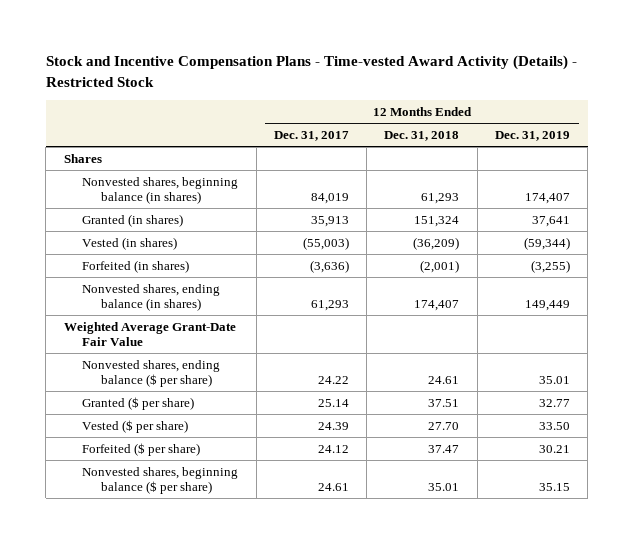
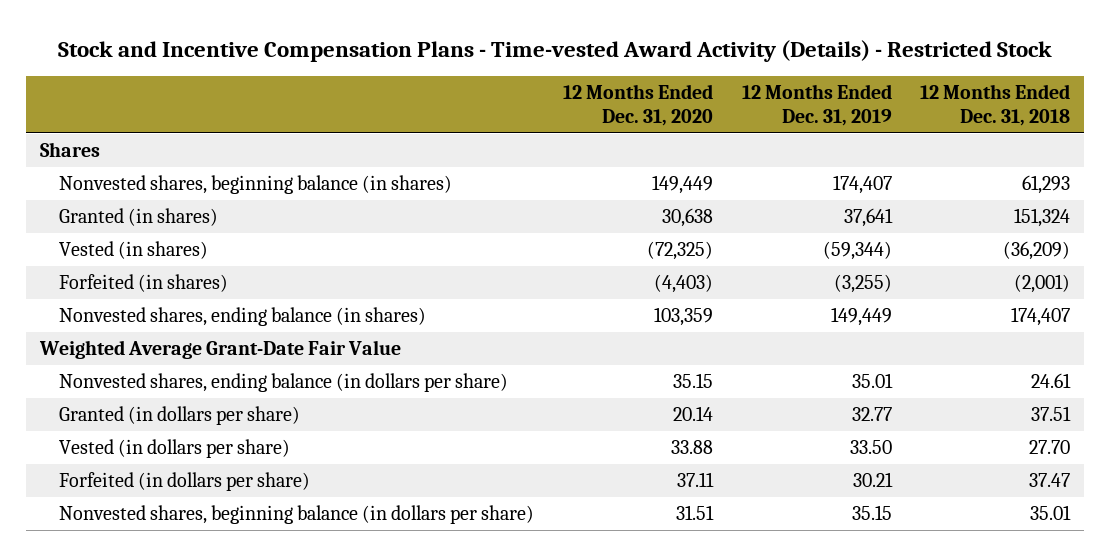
[273,131,349,142] Dec. 31, 2017 -> none
none -> [563,84,714,126] 12 Months Ended Dec. 31, 2020
[82,359,221,388] Nonvested shares, ending balance ($ per share) -> [59,373,509,393] Nonvested shares, ending balance (in dollars per share)
[82,396,195,410] Granted ($ per share) -> [59,406,301,426] Granted (in dollars per share)
[82,419,189,433] Vested ($ per share) -> [59,439,291,459] Vested (in dollars per share)
[82,442,201,456] Forfeited ($ per share) -> [59,472,311,492] Forfeited (in dollars per share)
[82,466,239,495] Nonvested shares, beginning balance ($ per share) -> [59,505,535,525] Nonvested shares, beginning balance (in dollars per share)

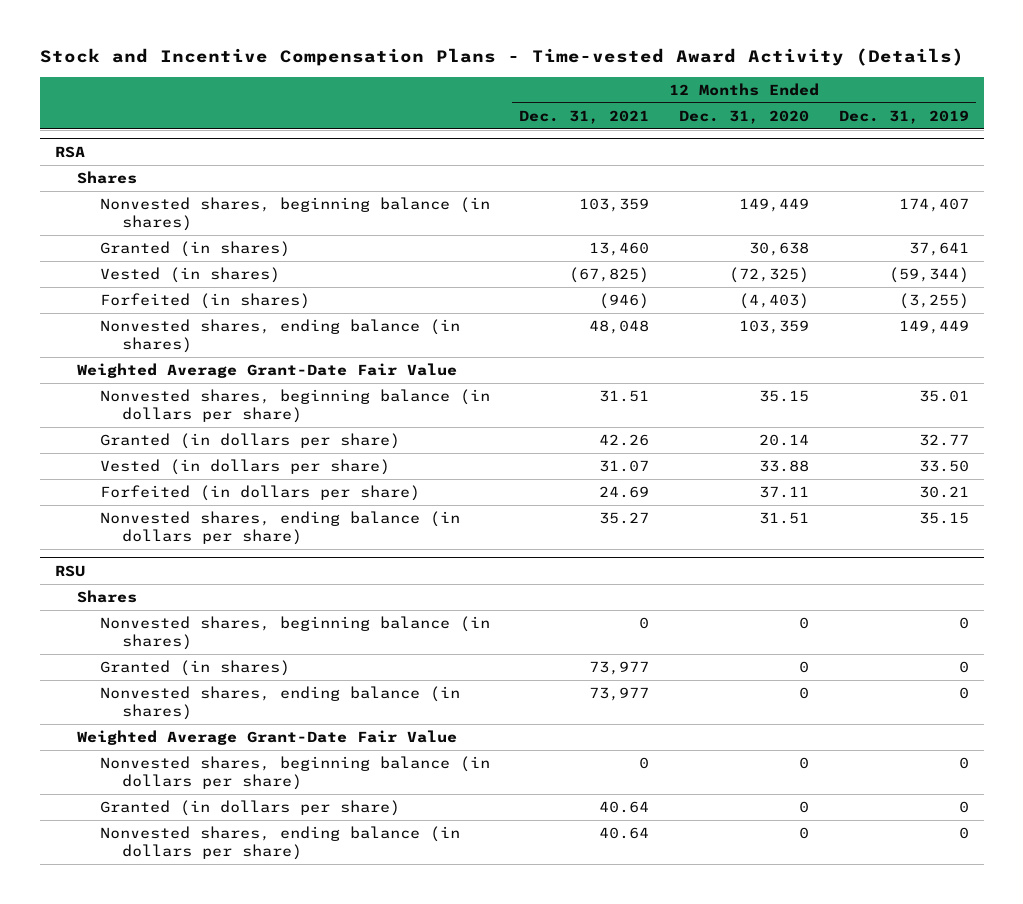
[58,39,1053,62] Stock and Incentive Compensation Plans - Time-vested Award Activity (Details) - Restricted Stock -> [39,48,964,67] Stock and Incentive Compensation Plans - Time-vested Award Activity (Details)
[920,84,1071,126] 12 Months Ended Dec. 31, 2018 -> none
none -> [519,109,650,124] Dec. 31, 2021
none -> [54,145,85,158] RSA
[59,373,509,393] Nonvested shares, ending balance (in dollars per share) -> [99,389,490,423] Nonvested shares, beginning balance (in dollars per share)
none -> [99,511,460,545] Nonvested shares, ending balance (in dollars per share)
none -> [54,564,85,577] RSU
none -> [77,590,138,604] Shares
none -> [99,616,490,650] Nonvested shares, beginning balance (in shares)
none -> [99,660,290,677] Granted (in shares)
none -> [99,686,460,720] Nonvested shares, ending balance (in shares)
none -> [77,730,458,746] Weighted Average Grant-Date Fair Value
[676,505,715,521] 31.51 -> [799,757,810,770] 0
[851,505,892,521] 35.15 -> [958,757,969,770] 0
none -> [99,800,400,817] Granted (in dollars per share)
none -> [99,826,460,860] Nonvested shares, ending balance (in dollars per share)

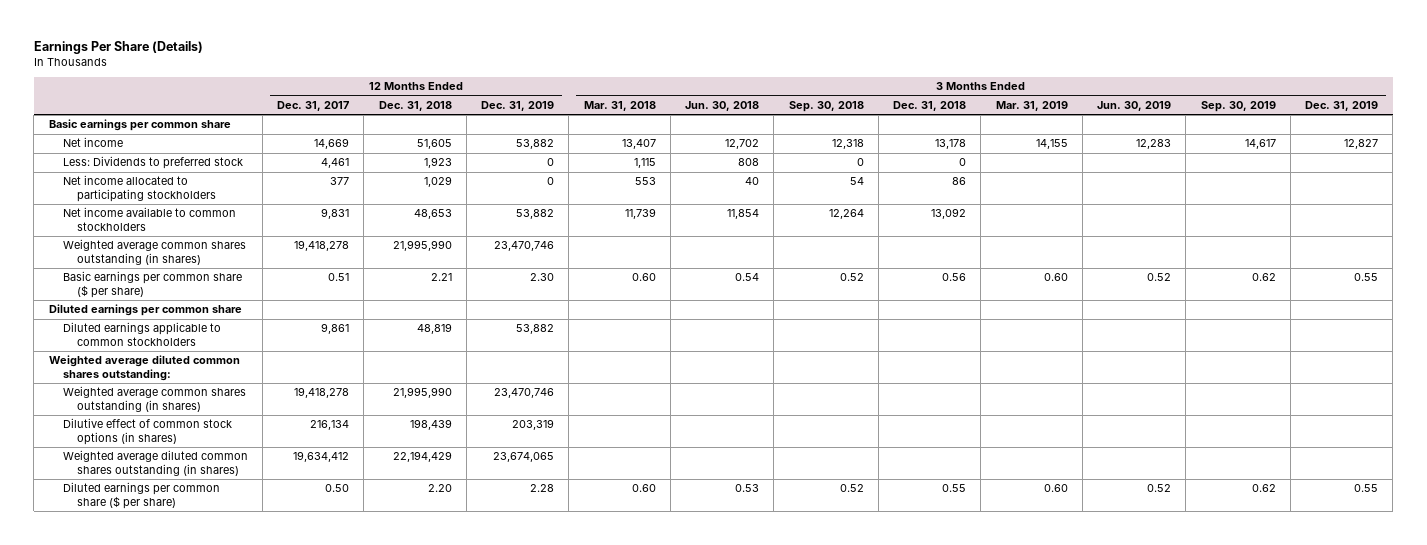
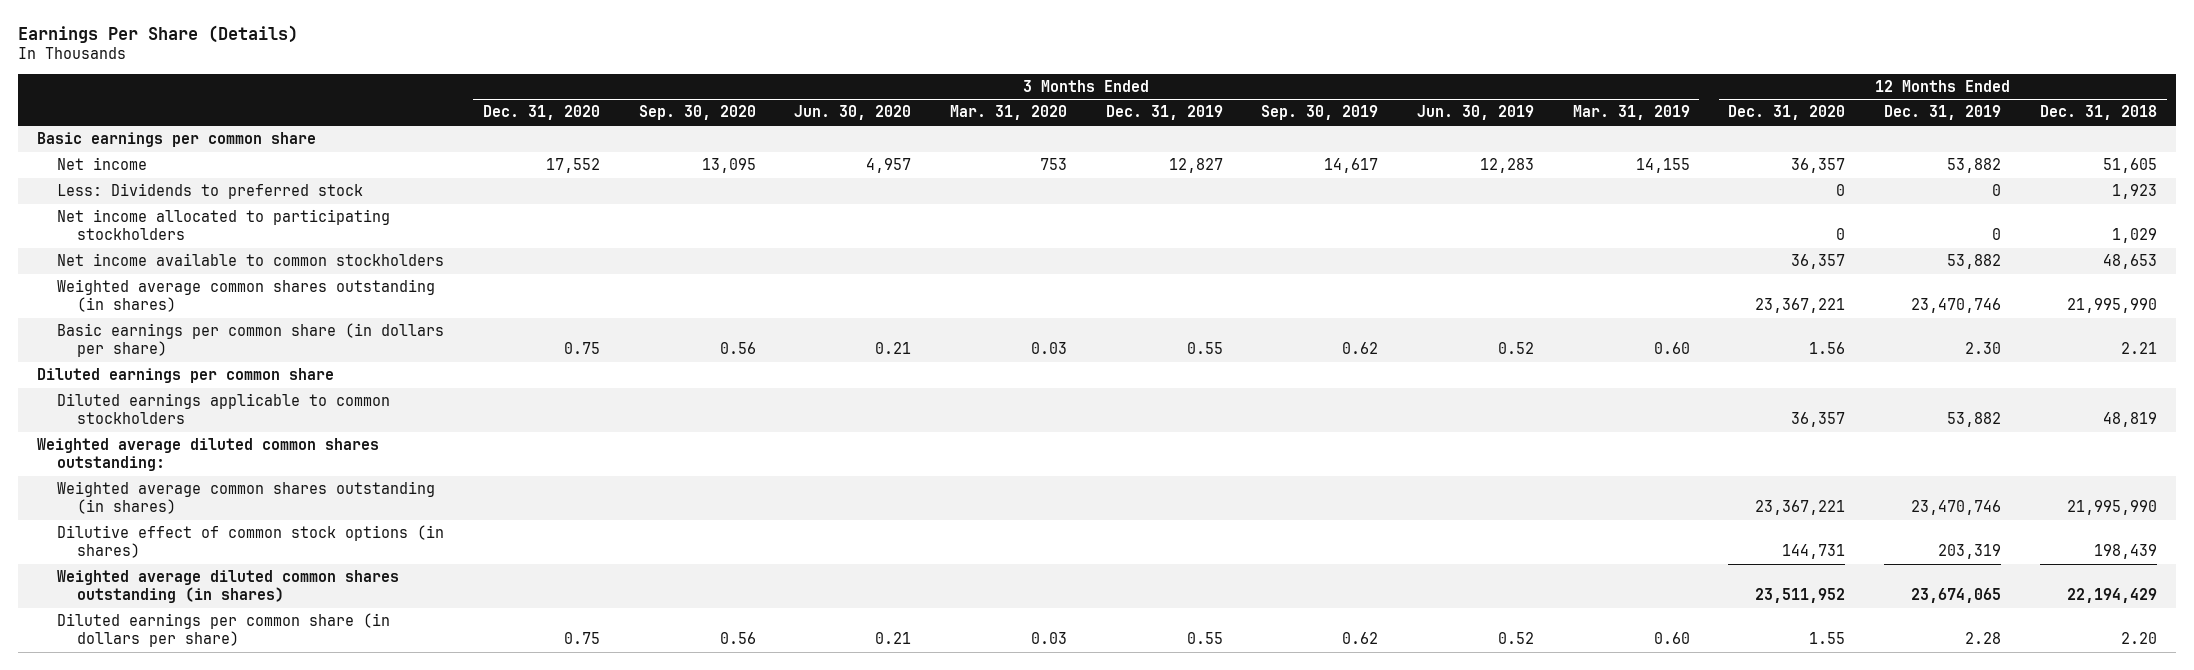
[277,100,350,111] Dec. 31, 2017 -> none
[583,100,656,111] Mar. 31, 2018 -> none
[685,100,760,111] Jun. 30, 2018 -> none
[788,100,864,112] Sep. 30, 2018 -> none
[893,100,967,111] Dec. 31, 2018 -> none
none -> [482,105,600,121] Dec. 31, 2020
none -> [638,105,756,121] Sep. 30, 2020
none -> [794,105,912,121] Jun. 30, 2020
none -> [949,105,1067,121] Mar. 31, 2020
none -> [1728,105,1846,121] Dec. 31, 2020
[62,271,242,298] Basic earnings per common share ($ per share) -> [57,323,445,358] Basic earnings per common share (in dollars per share)
[62,482,220,509] Diluted earnings per common share ($ per share) -> [57,613,391,648] Diluted earnings per common share (in dollars per share)

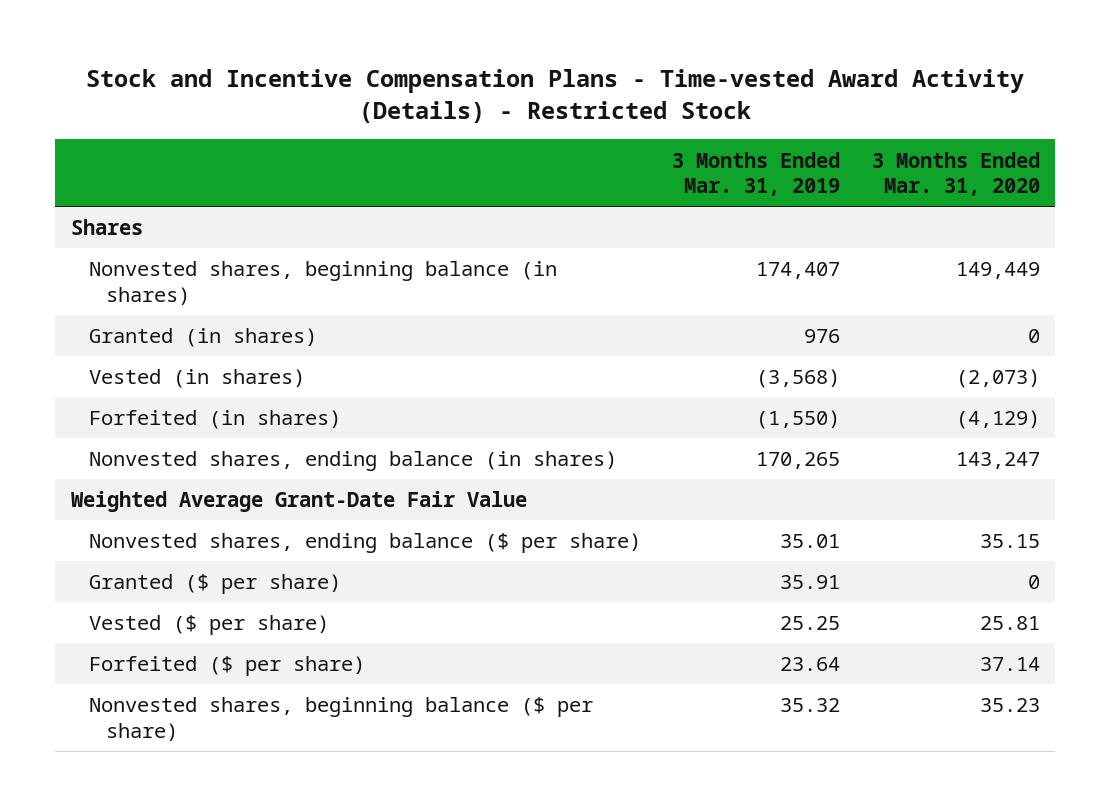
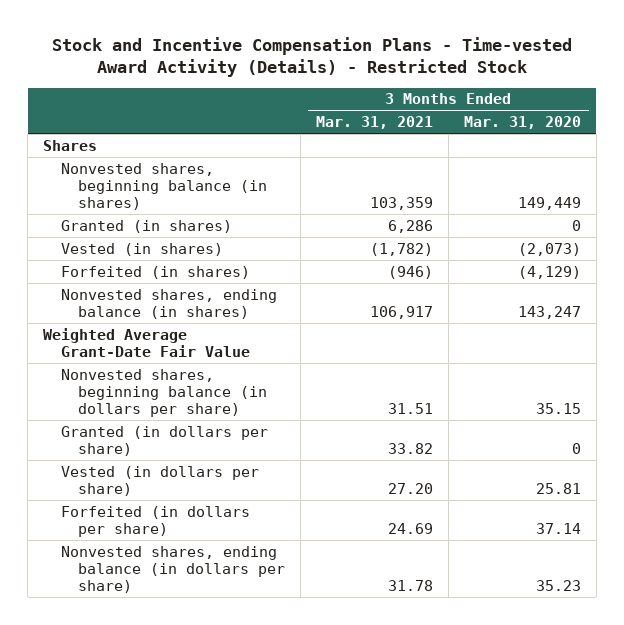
[672,151,841,197] 3 Months Ended Mar. 31, 2019 -> none
none -> [315,116,433,130] Mar. 31, 2021
[88,533,641,554] Nonvested shares, ending balance ($ per share) -> [60,368,267,418] Nonvested shares, beginning balance (in dollars per share)
[88,574,341,595] Granted ($ per share) -> [60,425,268,457] Granted (in dollars per share)
[88,615,329,636] Vested ($ per share) -> [60,465,259,497] Vested (in dollars per share)
[88,656,365,677] Forfeited ($ per share) -> [60,505,250,538] Forfeited (in dollars per share)
[88,697,593,741] Nonvested shares, beginning balance ($ per share) -> [60,545,285,594] Nonvested shares, ending balance (in dollars per share)

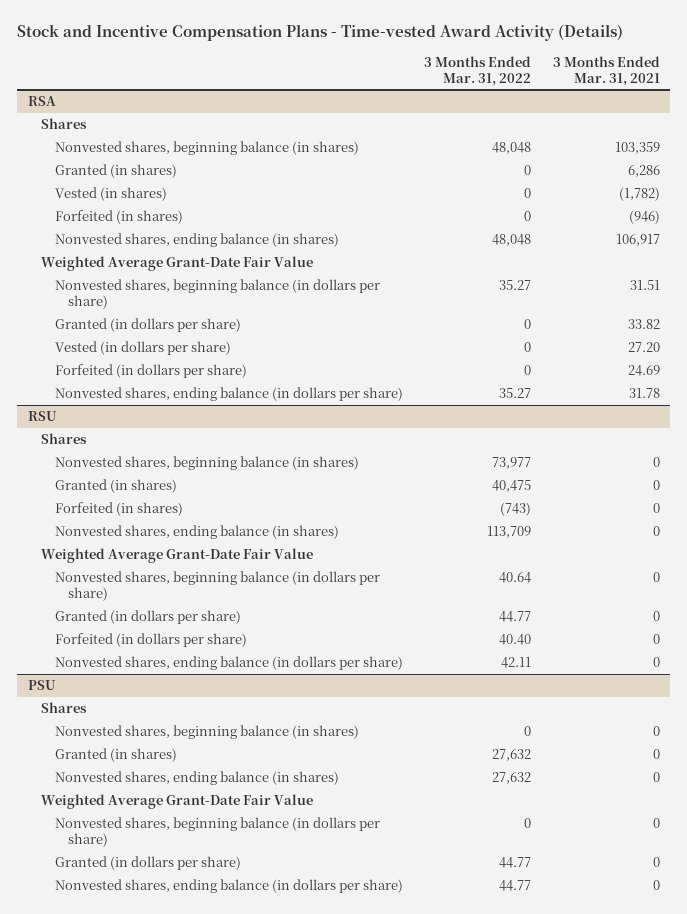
[52,36,573,78] Stock and Incentive Compensation Plans - Time-vested Award Activity (Details) - Restricted Stock -> [17,24,624,42] Stock and Incentive Compensation Plans - Time-vested Award Activity (Details)
[463,116,581,130] Mar. 31, 2020 -> none
none -> [424,55,532,86] 3 Months Ended Mar. 31, 2022
none -> [27,96,56,107] RSA
none -> [27,411,57,422] RSU
none -> [41,433,88,445] Shares
none -> [54,456,359,471] Nonvested shares, beginning balance (in shares)
none -> [54,479,177,494] Granted (in shares)
none -> [54,502,183,517] Forfeited (in shares)
none -> [54,525,339,540] Nonvested shares, ending balance (in shares)
none -> [41,548,314,564] Weighted Average Grant-Date Fair Value
none -> [54,571,380,602] Nonvested shares, beginning balance (in dollars per share)
none -> [54,610,241,625] Granted (in dollars per share)
none -> [54,633,247,648] Forfeited (in dollars per share)
none -> [54,656,403,671] Nonvested shares, ending balance (in dollars per share)
none -> [27,680,56,691] PSU
none -> [41,702,88,714] Shares
none -> [54,725,359,740] Nonvested shares, beginning balance (in shares)
none -> [54,748,177,763] Granted (in shares)
none -> [54,771,339,786] Nonvested shares, ending balance (in shares)
none -> [41,794,314,810] Weighted Average Grant-Date Fair Value
none -> [54,817,380,848] Nonvested shares, beginning balance (in dollars per share)
none -> [54,856,241,871] Granted (in dollars per share)
none -> [54,879,403,894] Nonvested shares, ending balance (in dollars per share)

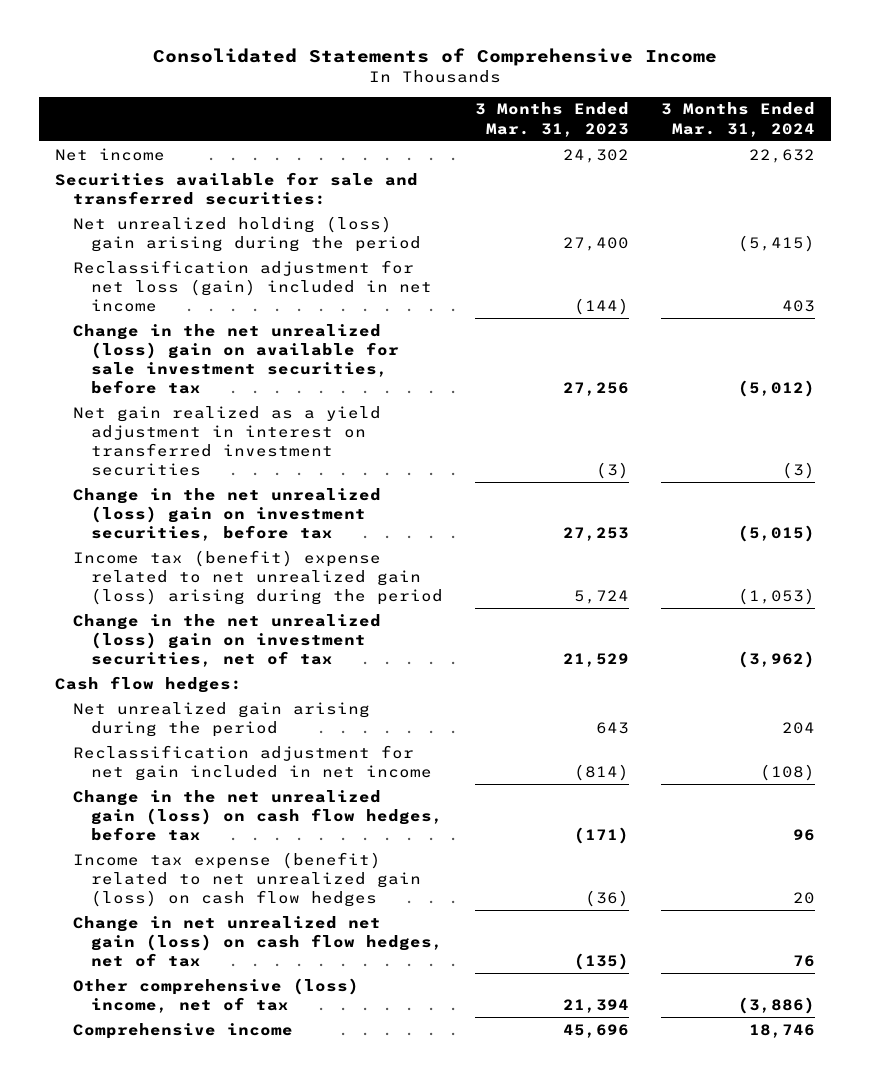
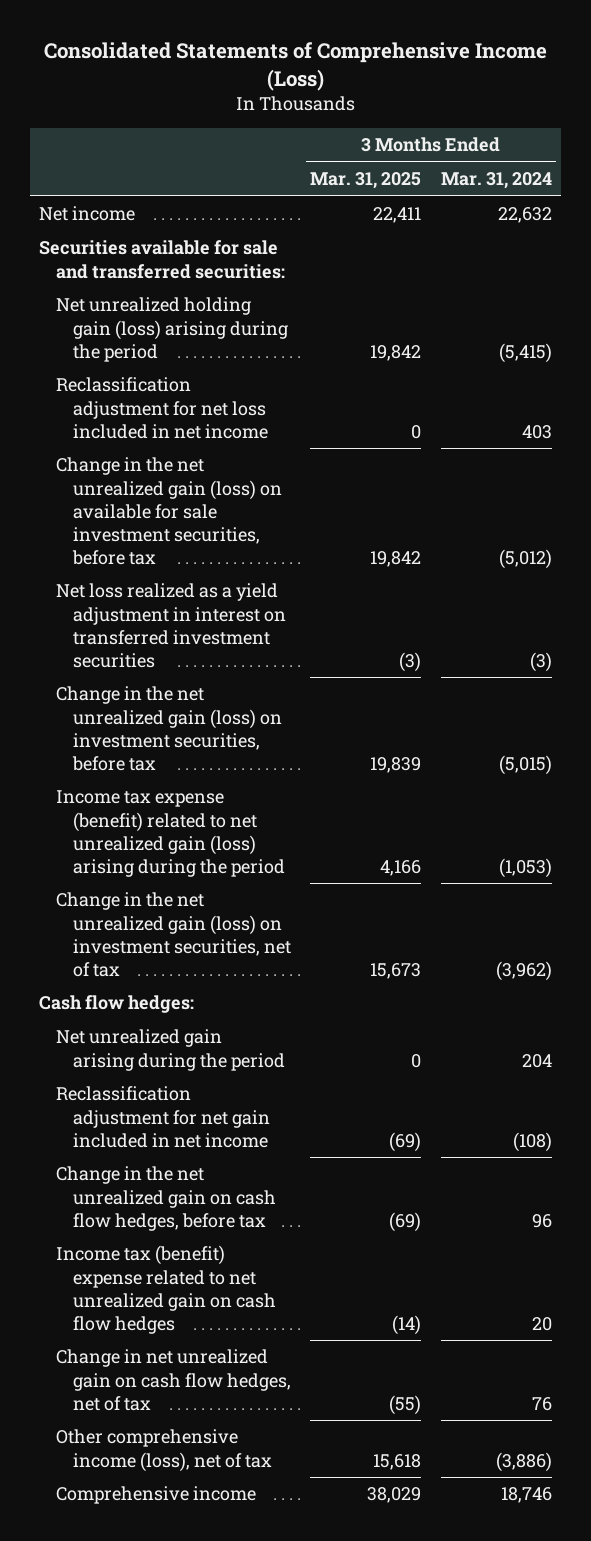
[152,47,717,66] Consolidated Statements of Comprehensive Income -> [43,41,547,91] Consolidated Statements of Comprehensive Income (Loss)
[475,102,630,137] 3 Months Ended Mar. 31, 2023 -> none
none -> [310,172,422,190] Mar. 31, 2025
[72,215,422,252] Net unrealized holding (loss) gain arising during the period -> [56,297,289,362] Net unrealized holding gain (loss) arising during the period
[72,259,433,312] Reclassification adjustment for net loss (gain) included in net income -> [56,377,269,439] Reclassification adjustment for net loss included in net income
[72,323,400,395] Change in the net unrealized (loss) gain on available for sale investment securities, before tax -> [56,457,283,565] Change in the net unrealized gain (loss) on available for sale investment securities, before tax
[72,405,381,477] Net gain realized as a yield adjustment in interest on transferred investment securities -> [56,583,287,668] Net loss realized as a yield adjustment in interest on transferred investment securities
[72,487,381,541] Change in the net unrealized (loss) gain on investment securities, before tax -> [56,686,283,771] Change in the net unrealized gain (loss) on investment securities, before tax
[72,549,444,605] Income tax (benefit) expense related to net unrealized gain (loss) arising during the period -> [56,790,286,877] Income tax expense (benefit) related to net unrealized gain (loss) arising during the period
[72,613,381,667] Change in the net unrealized (loss) gain on investment securities, net of tax -> [56,892,292,977] Change in the net unrealized gain (loss) on investment securities, net of tax
[72,789,444,841] Change in the net unrealized gain (loss) on cash flow hedges, before tax -> [56,1166,277,1231] Change in the net unrealized gain on cash flow hedges, before tax
[72,851,422,907] Income tax expense (benefit) related to net unrealized gain (loss) on cash flow hedges -> [56,1245,277,1334] Income tax (benefit) expense related to net unrealized gain on cash flow hedges
[72,915,444,967] Change in net unrealized net gain (loss) on cash flow hedges, net of tax -> [56,1349,292,1411] Change in net unrealized gain on cash flow hedges, net of tax
[72,977,359,1013] Other comprehensive (loss) income, net of tax -> [56,1429,273,1472] Other comprehensive income (loss), net of tax

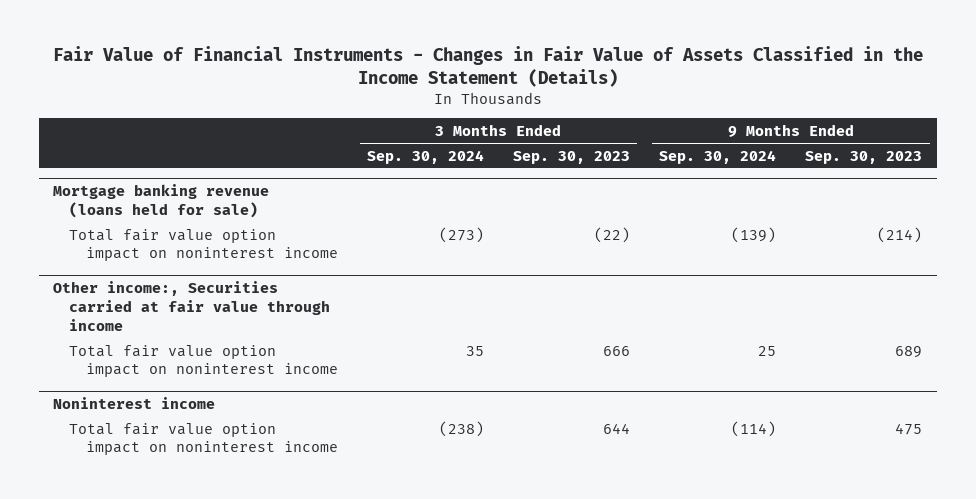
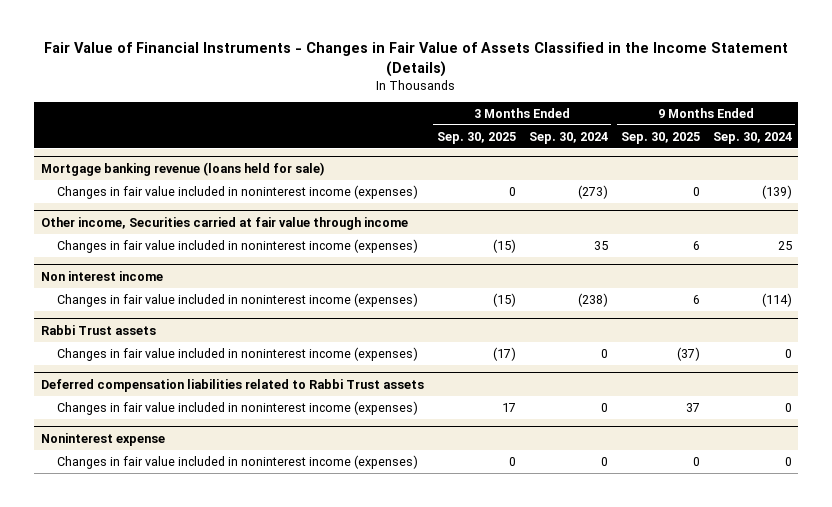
[513,150,631,164] Sep. 30, 2023 -> none
[805,150,923,164] Sep. 30, 2023 -> none
none -> [436,131,516,144] Sep. 30, 2025
none -> [620,131,700,144] Sep. 30, 2025
[69,228,338,262] Total fair value option impact on noninterest income -> [57,184,419,199] Changes in fair value included in noninterest income (expenses)
[53,280,331,331] Other income:, Securities carried at fair value through income -> [40,216,408,230] Other income, Securities carried at fair value through income
[69,344,338,378] Total fair value option impact on noninterest income -> [57,238,419,253] Changes in fair value included in noninterest income (expenses)
[53,396,216,409] Noninterest income -> [40,270,163,281] Non interest income
[69,422,338,456] Total fair value option impact on noninterest income -> [57,292,419,307] Changes in fair value included in noninterest income (expenses)
none -> [40,324,156,335] Rabbi Trust assets
none -> [57,346,419,361] Changes in fair value included in noninterest income (expenses)
none -> [40,378,424,392] Deferred compensation liabilities related to Rabbi Trust assets
none -> [57,400,419,415] Changes in fair value included in noninterest income (expenses)
none -> [40,432,165,446] Noninterest expense
none -> [57,454,419,469] Changes in fair value included in noninterest income (expenses)

